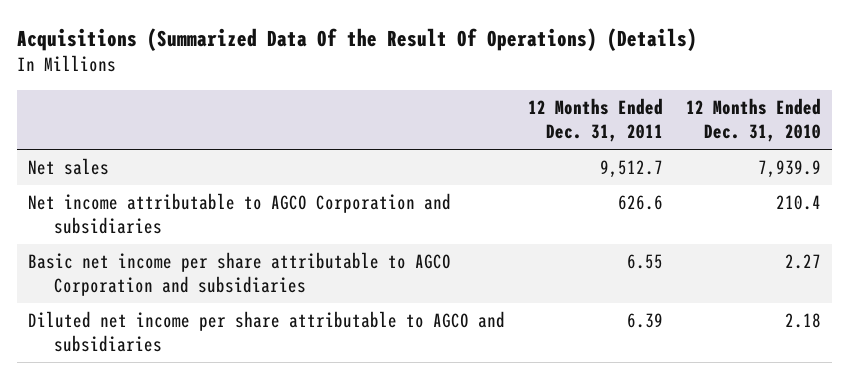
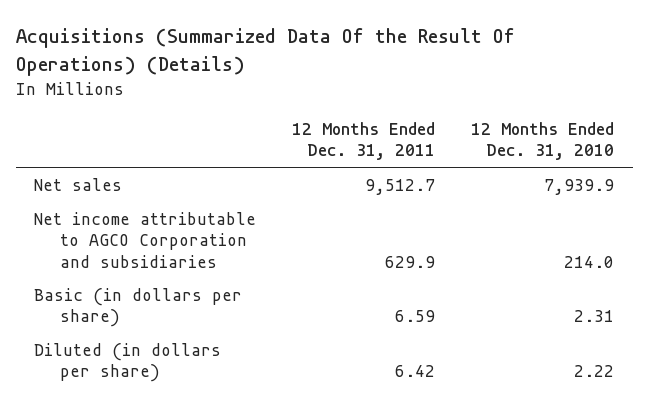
[617,195,663,211] 626.6 -> [385,255,436,268] 629.9
[775,195,821,211] 210.4 -> [564,255,615,268] 214.0
[28,252,452,296] Basic net income per share attributable to AGCO Corporation and subsidiaries -> [34,288,243,328] Basic (in dollars per share)
[626,254,663,270] 6.55 -> [395,310,436,323] 6.59
[784,254,821,270] 2.27 -> [574,310,615,323] 2.31
[28,311,506,352] Diluted net income per share attributable to AGCO and subsidiaries -> [34,343,222,383] Diluted (in dollars per share)
[626,313,663,329] 6.39 -> [395,365,436,378] 6.42
[784,313,821,329] 2.18 -> [574,365,615,378] 2.22

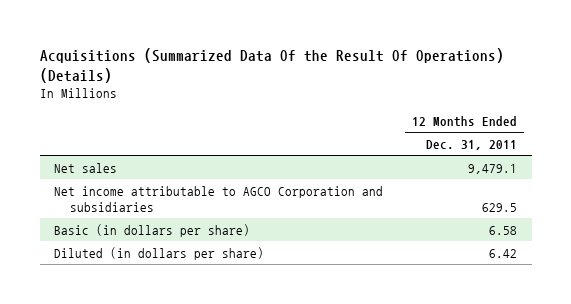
[471,122,615,161] 12 Months Ended Dec. 31, 2010 -> none
[365,179,436,196] 9,512.7 -> [468,163,518,174] 9,479.1
[385,255,436,268] 629.9 -> [482,202,518,212] 629.5
[395,310,436,323] 6.59 -> [489,225,518,235] 6.58

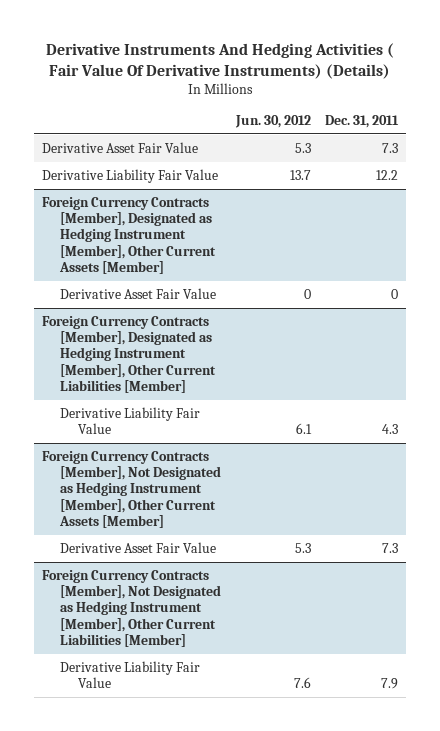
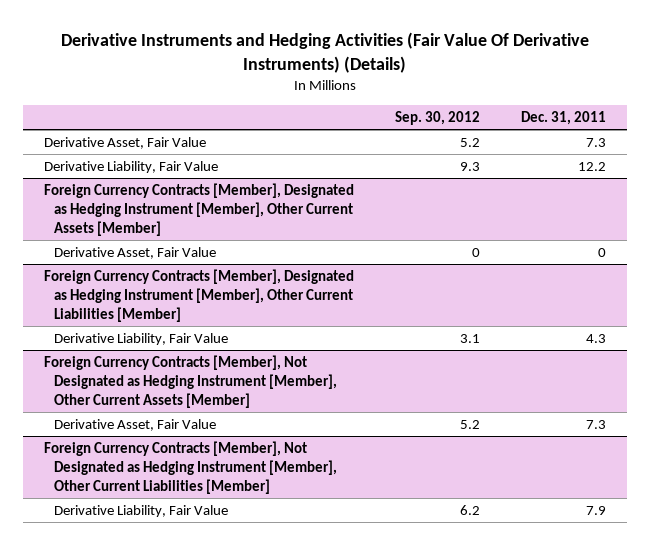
[46,43,395,79] Derivative Instruments And Hedging Activities ( Fair Value Of Derivative Instruments) (Details) -> [61,32,590,73] Derivative Instruments and Hedging Activities (Fair Value Of Derivative Instruments) (Details)
[234,114,311,128] Jun. 30, 2012 -> none
none -> [395,111,481,126] Sep. 30, 2012
[41,141,198,153] Derivative Asset Fair Value -> [43,136,206,149] Derivative Asset, Fair Value
[41,168,218,183] Derivative Liability Fair Value -> [43,160,218,173] Derivative Liability, Fair Value
[59,287,216,299] Derivative Asset Fair Value -> [54,246,217,259] Derivative Asset, Fair Value
[59,406,200,435] Derivative Liability Fair Value -> [54,332,229,345] Derivative Liability, Fair Value
[59,541,216,553] Derivative Asset Fair Value -> [54,418,217,431] Derivative Asset, Fair Value
[59,660,200,689] Derivative Liability Fair Value -> [54,504,229,517] Derivative Liability, Fair Value

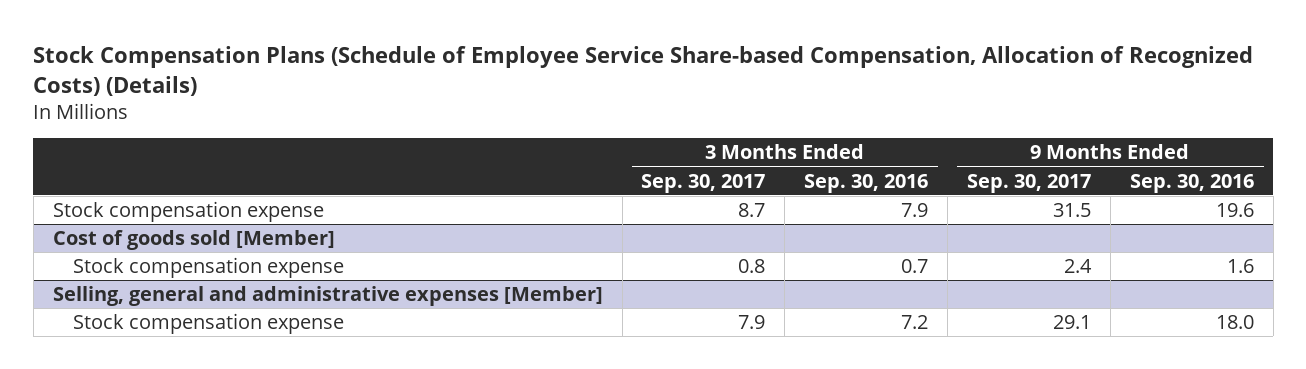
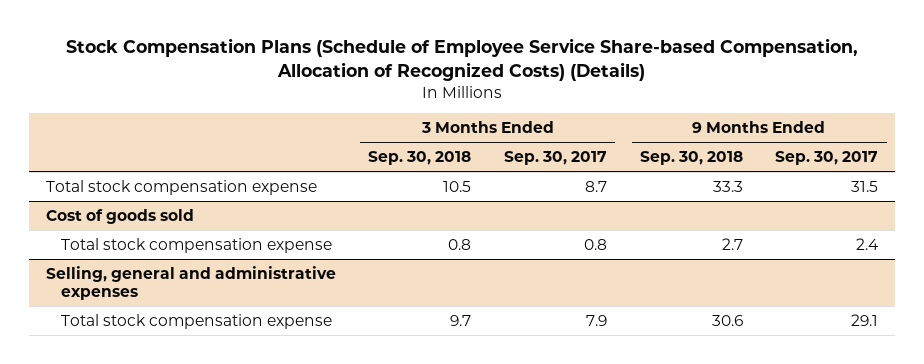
[804,173,929,193] Sep. 30, 2016 -> none
[1129,173,1254,193] Sep. 30, 2016 -> none
none -> [368,150,472,165] Sep. 30, 2018
none -> [639,150,743,165] Sep. 30, 2018
[52,200,324,222] Stock compensation expense -> [45,179,317,195] Total stock compensation expense
[52,229,335,250] Cost of goods sold [Member] -> [45,208,194,224] Cost of goods sold
[72,256,344,278] Stock compensation expense -> [60,237,332,253] Total stock compensation expense
[52,285,603,306] Selling, general and administrative expenses [Member] -> [45,265,336,300] Selling, general and administrative expenses
[72,312,344,334] Stock compensation expense -> [60,313,332,329] Total stock compensation expense

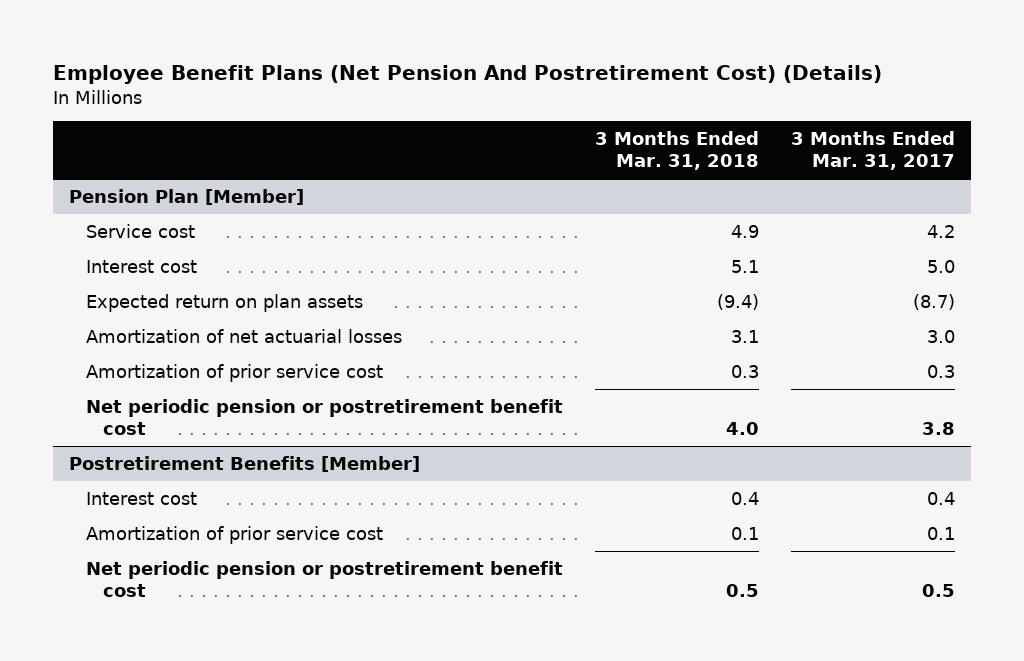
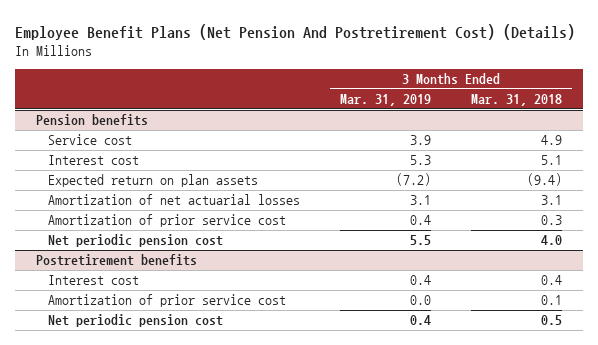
[790,130,955,171] 3 Months Ended Mar. 31, 2017 -> none
none -> [339,94,431,107] Mar. 31, 2019
[69,188,305,205] Pension Plan [Member] -> [35,114,148,127] Pension benefits
[86,398,564,436] Net periodic pension or postretirement benefit cost -> [47,234,223,248] Net periodic pension cost
[69,455,421,472] Postretirement Benefits [Member] -> [35,254,197,267] Postretirement benefits
[86,560,564,598] Net periodic pension or postretirement benefit cost -> [47,314,223,328] Net periodic pension cost

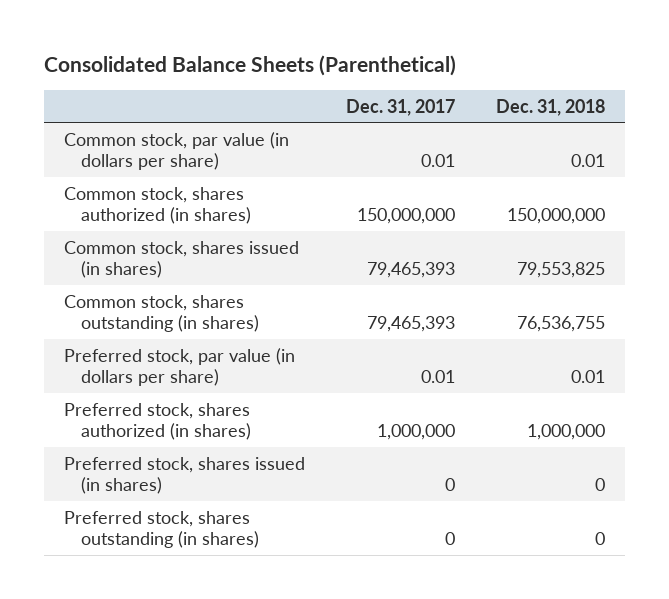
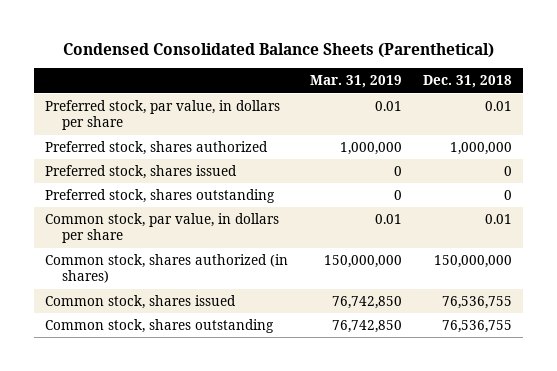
[43,55,456,77] Consolidated Balance Sheets (Parenthetical) -> [62,42,494,58] Condensed Consolidated Balance Sheets (Parenthetical)
[345,98,455,116] Dec. 31, 2017 -> none
none -> [309,75,402,89] Mar. 31, 2019
none -> [44,100,280,131] Preferred stock, par value, in dollars per share
none -> [44,141,268,156] Preferred stock, shares authorized
none -> [44,165,237,180] Preferred stock, shares issued
none -> [44,189,275,204] Preferred stock, shares outstanding
[64,131,290,171] Common stock, par value (in dollars per share) -> [44,213,279,244] Common stock, par value, in dollars per share
[64,347,296,387] Preferred stock, par value (in dollars per share) -> none
[64,402,251,441] Preferred stock, shares authorized (in shares) -> none
[64,456,306,495] Preferred stock, shares issued (in shares) -> none
[64,510,259,549] Preferred stock, shares outstanding (in shares) -> none
[64,240,300,279] Common stock, shares issued (in shares) -> [44,295,236,310] Common stock, shares issued
[516,262,605,279] 79,553,825 -> [442,296,513,310] 76,536,755
[64,294,259,333] Common stock, shares outstanding (in shares) -> [44,319,274,334] Common stock, shares outstanding

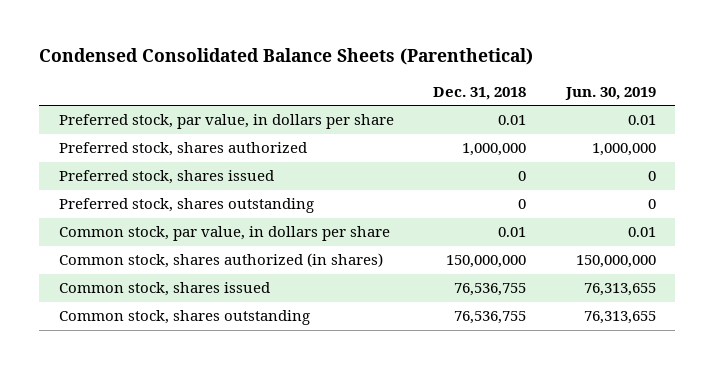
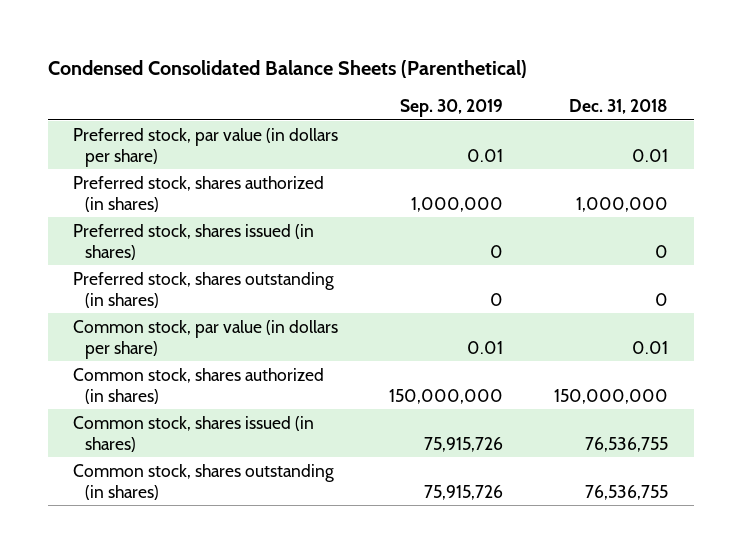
[564,86,656,100] Jun. 30, 2019 -> none
none -> [400,99,504,118] Sep. 30, 2019
[58,114,394,130] Preferred stock, par value, in dollars per share -> [73,127,339,167] Preferred stock, par value (in dollars per share)
[58,142,307,157] Preferred stock, shares authorized -> [73,175,325,212] Preferred stock, shares authorized (in shares)
[58,170,274,185] Preferred stock, shares issued -> [73,223,315,260] Preferred stock, shares issued (in shares)
[58,198,314,214] Preferred stock, shares outstanding -> [73,271,335,308] Preferred stock, shares outstanding (in shares)
[58,226,390,242] Common stock, par value, in dollars per share -> [73,319,339,359] Common stock, par value (in dollars per share)
[58,282,270,297] Common stock, shares issued -> [73,415,315,452] Common stock, shares issued (in shares)
[58,310,310,326] Common stock, shares outstanding -> [73,463,335,500] Common stock, shares outstanding (in shares)

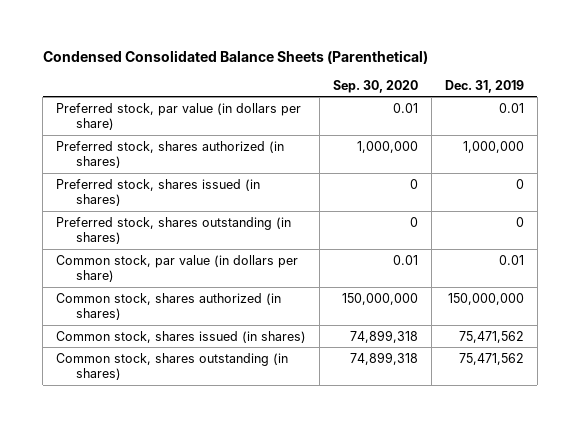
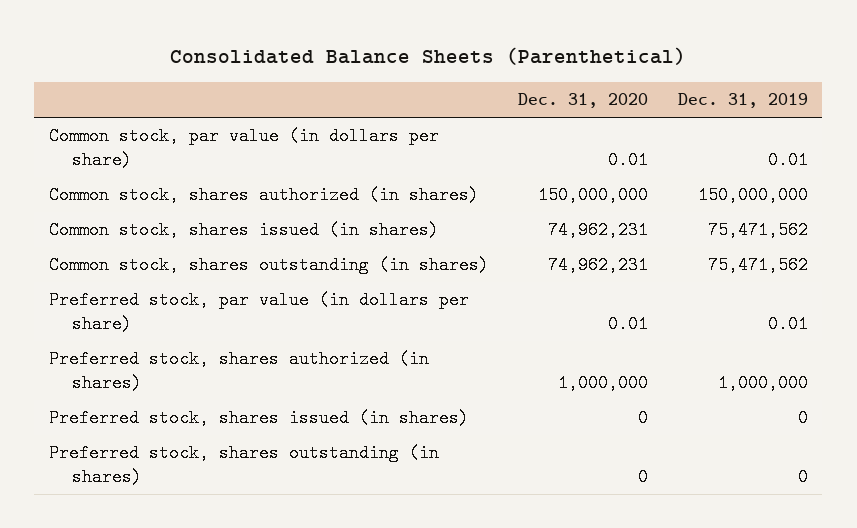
[42,49,428,64] Condensed Consolidated Balance Sheets (Parenthetical) -> [170,47,687,66] Consolidated Balance Sheets (Parenthetical)
[332,79,418,93] Sep. 30, 2020 -> none
none -> [518,93,649,109] Dec. 31, 2020
[56,102,302,131] Preferred stock, par value (in dollars per share) -> [49,291,470,334] Preferred stock, par value (in dollars per share)
[56,140,285,169] Preferred stock, shares authorized (in shares) -> [49,350,430,393] Preferred stock, shares authorized (in shares)
[56,178,261,207] Preferred stock, shares issued (in shares) -> [49,409,470,428] Preferred stock, shares issued (in shares)
[56,216,292,245] Preferred stock, shares outstanding (in shares) -> [49,444,440,487] Preferred stock, shares outstanding (in shares)

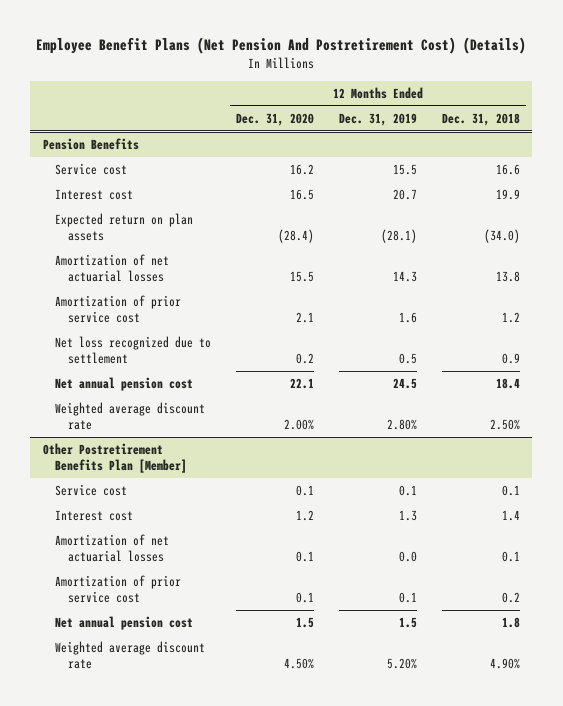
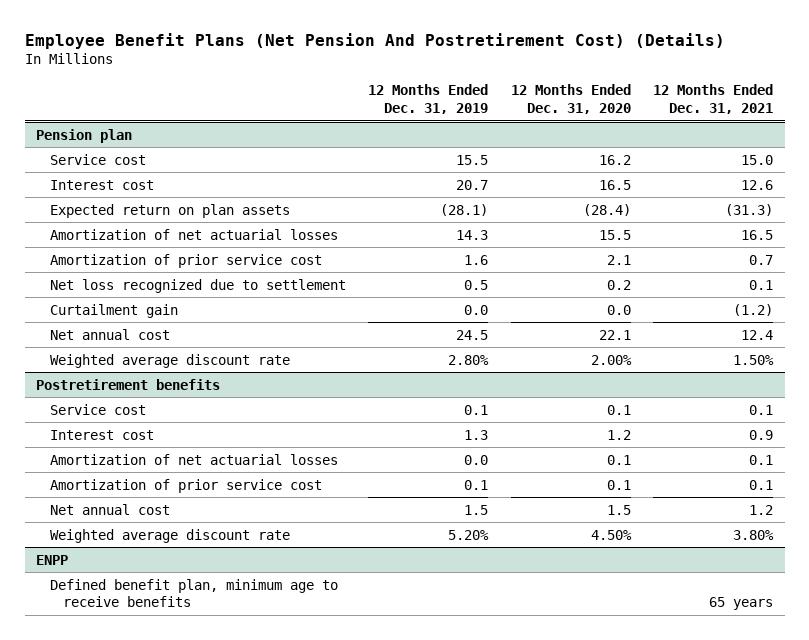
[441,112,520,126] Dec. 31, 2018 -> none
none -> [653,84,774,114] 12 Months Ended Dec. 31, 2021
[42,138,139,151] Pension Benefits -> [36,128,133,143] Pension plan
none -> [49,303,178,318] Curtailment gain
[55,377,194,392] Net annual pension cost -> [49,328,170,340] Net annual cost
[42,443,188,474] Other Postretirement Benefits Plan [Member] -> [36,378,221,390] Postretirement benefits
[55,616,194,631] Net annual pension cost -> [49,503,170,515] Net annual cost
none -> [36,554,69,565] ENPP
none -> [49,578,338,608] Defined benefit plan, minimum age to receive benefits

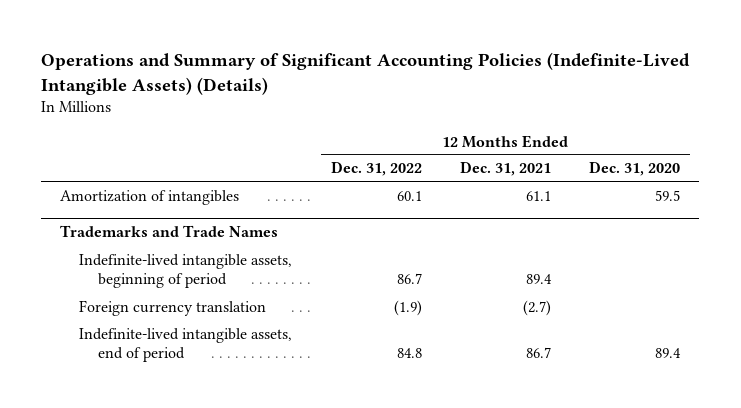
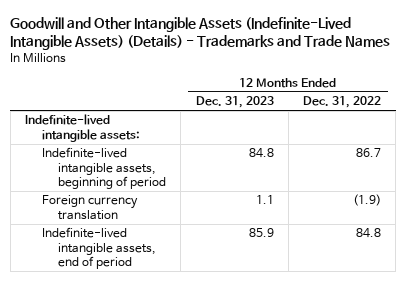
[41,52,691,95] Operations and Summary of Significant Accounting Policies (Indefinite-Lived Intangible Assets) (Details) -> [10,17,391,51] Goodwill and Other Intangible Assets (Indefinite-Lived Intangible Assets) (Details) - Trademarks and Trade Names
[459,161,551,177] Dec. 31, 2021 -> none
[589,161,681,177] Dec. 31, 2020 -> none
none -> [195,96,274,109] Dec. 31, 2023
[60,189,240,205] Amortization of intangibles -> none
[60,225,279,238] Trademarks and Trade Names -> none
none -> [24,114,140,142] Indefinite-lived intangible assets:

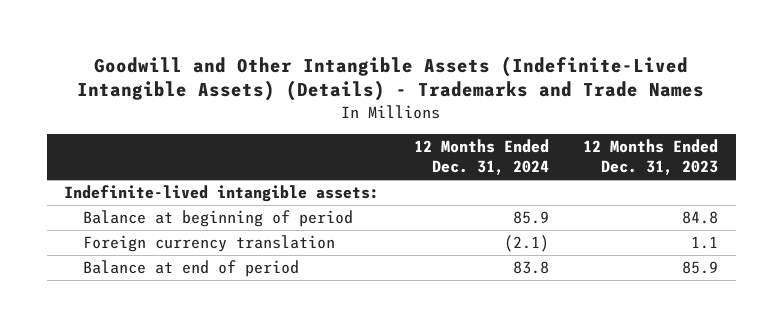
[302,96,381,109] Dec. 31, 2022 -> none
none -> [413,138,549,176] 12 Months Ended Dec. 31, 2024
[41,147,167,190] Indefinite-lived intangible assets, beginning of period -> [82,209,353,227] Balance at beginning of period
[41,227,157,270] Indefinite-lived intangible assets, end of period -> [82,259,299,277] Balance at end of period

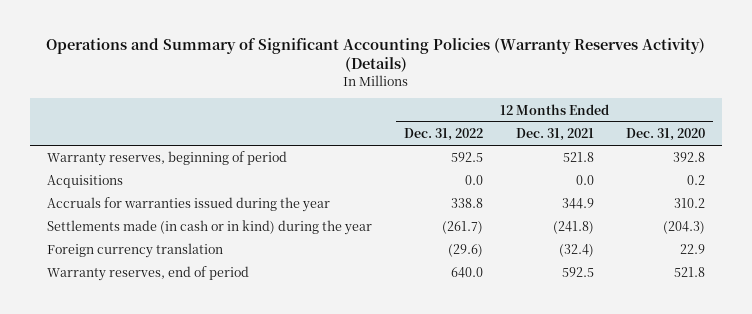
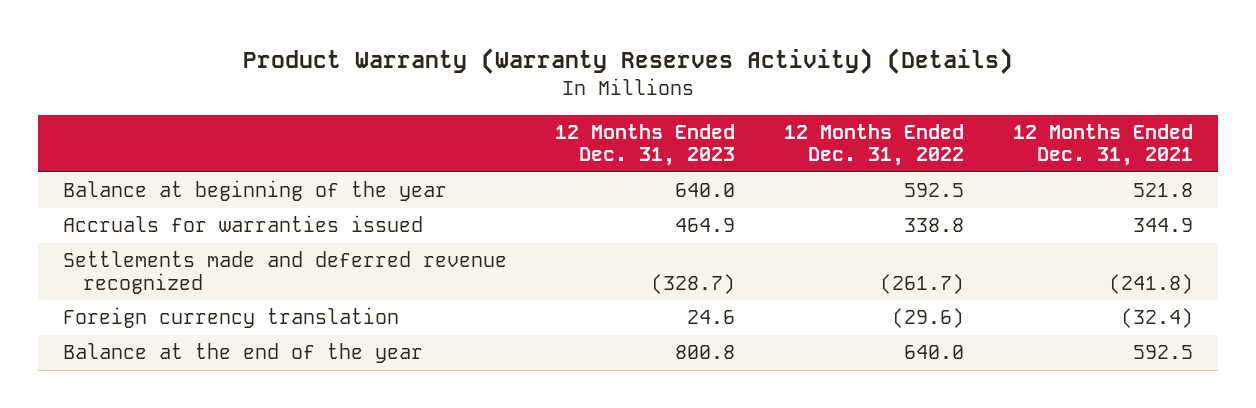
[45,37,705,73] Operations and Summary of Significant Accounting Policies (Warranty Reserves Activity) (Details) -> [242,48,1013,75] Product Warranty (Warranty Reserves Activity) (Details)
[626,127,706,141] Dec. 31, 2020 -> none
none -> [555,123,736,167] 12 Months Ended Dec. 31, 2023
[46,175,123,189] Acquisitions -> none
[46,151,287,167] Warranty reserves, beginning of period -> [62,180,447,202] Balance at beginning of the year
[46,197,330,213] Accruals for warranties issued during the year -> [62,215,423,233] Accruals for warranties issued
[46,220,372,236] Settlements made (in cash or in kind) during the year -> [62,251,507,294] Settlements made and deferred revenue recognized
[46,266,249,282] Warranty reserves, end of period -> [62,343,423,364] Balance at the end of the year

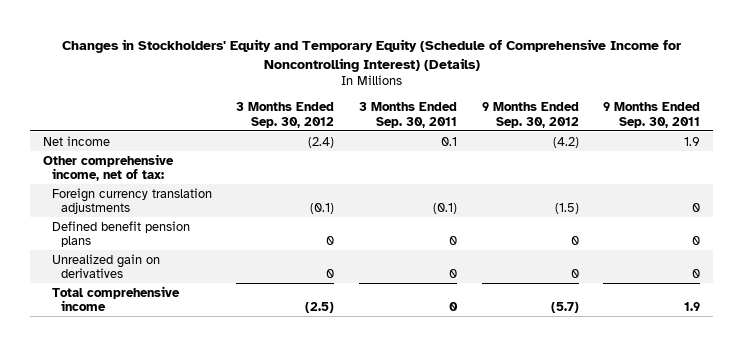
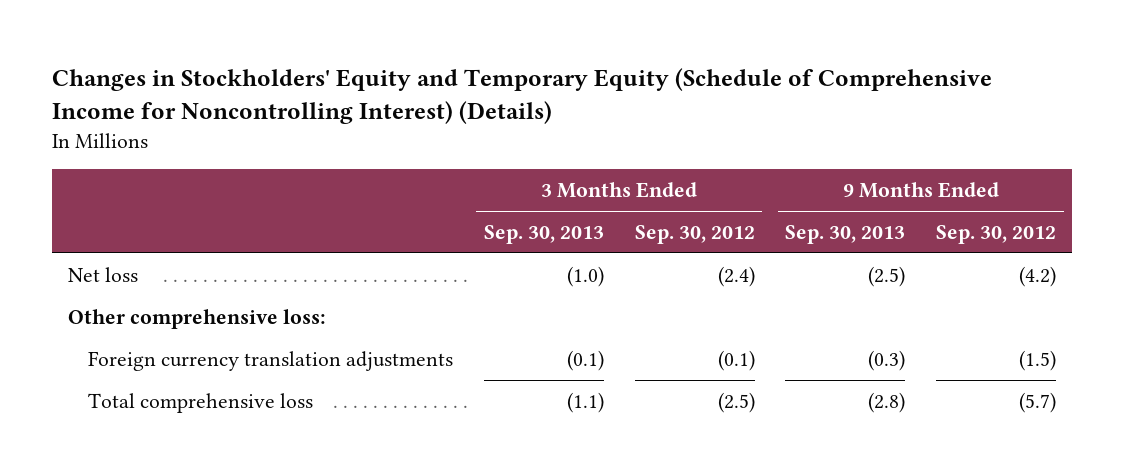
[359,102,458,128] 3 Months Ended Sep. 30, 2011 -> none
[603,102,701,128] 9 Months Ended Sep. 30, 2011 -> none
none -> [483,224,604,244] Sep. 30, 2013
none -> [785,224,906,244] Sep. 30, 2013
[42,135,110,146] Net income -> [67,266,138,282] Net loss
[42,153,174,181] Other comprehensive income, net of tax: -> [67,308,326,329] Other comprehensive loss:
[51,220,190,247] Defined benefit pension plans -> none
[51,253,160,278] Unrealized gain on derivatives -> none
[51,285,180,311] Total comprehensive income -> [88,392,314,413] Total comprehensive loss

